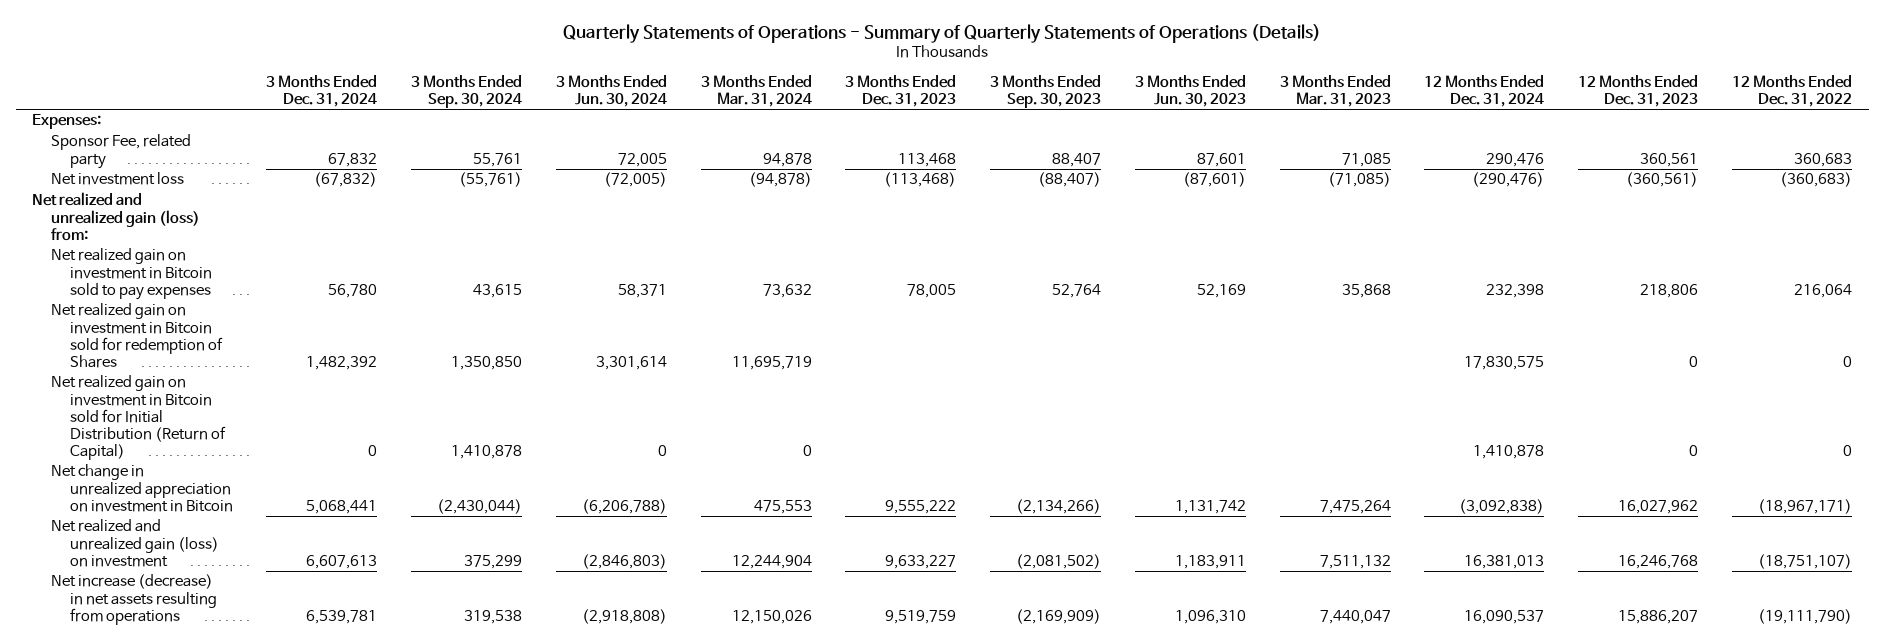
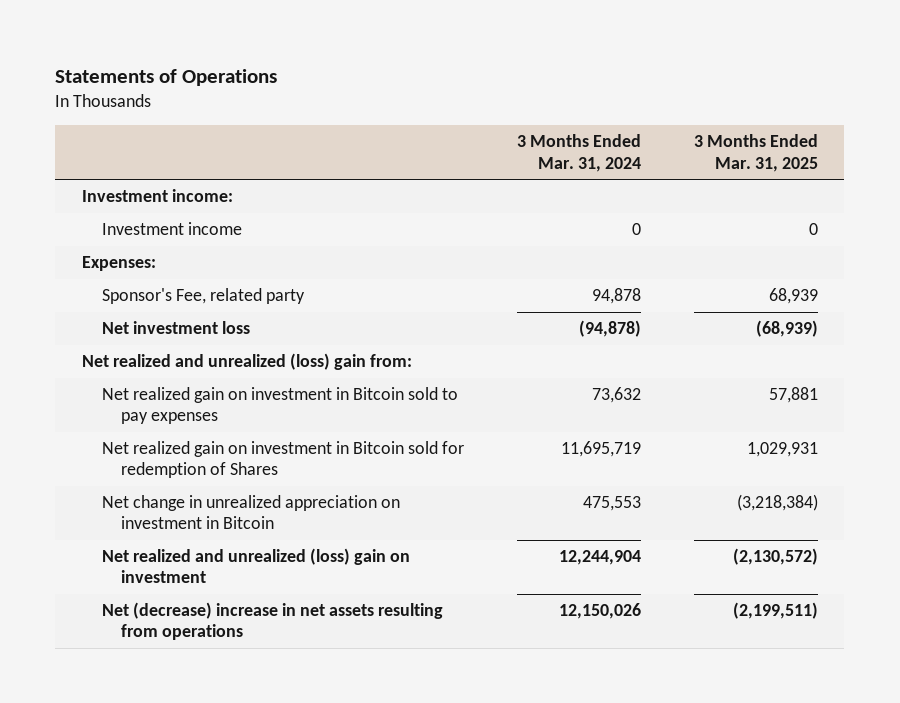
[563,23,1322,43] Quarterly Statements of Operations - Summary of Quarterly Statements of Operations (Details) -> [55,69,278,87] Statements of Operations
[266,75,378,108] 3 Months Ended Dec. 31, 2024 -> none
[411,75,523,109] 3 Months Ended Sep. 30, 2024 -> none
[555,75,667,108] 3 Months Ended Jun. 30, 2024 -> none
[845,75,957,108] 3 Months Ended Dec. 31, 2023 -> none
[990,75,1102,109] 3 Months Ended Sep. 30, 2023 -> none
[1134,75,1246,108] 3 Months Ended Jun. 30, 2023 -> none
[1279,75,1391,108] 3 Months Ended Mar. 31, 2023 -> none
[1424,75,1545,108] 12 Months Ended Dec. 31, 2024 -> none
[1578,75,1699,108] 12 Months Ended Dec. 31, 2023 -> none
[1731,75,1852,108] 12 Months Ended Dec. 31, 2022 -> none
none -> [693,134,818,172] 3 Months Ended Mar. 31, 2025
none -> [81,189,233,203] Investment income:
none -> [101,222,242,236] Investment income
[51,134,192,169] Sponsor Fee, related party -> [101,288,305,305] Sponsor's Fee, related party
[32,192,201,241] Net realized and unrealized gain (loss) from: -> [81,353,412,371] Net realized and unrealized (loss) gain from:
[51,375,226,460] Net realized gain on investment in Bitcoin sold for Initial Distribution (Return of Capital) -> none
[51,519,219,567] Net realized and unrealized gain (loss) on investment -> [101,548,410,584] Net realized and unrealized (loss) gain on investment
[51,574,217,625] Net increase (decrease) in net assets resulting from operations -> [101,602,443,641] Net (decrease) increase in net assets resulting from operations

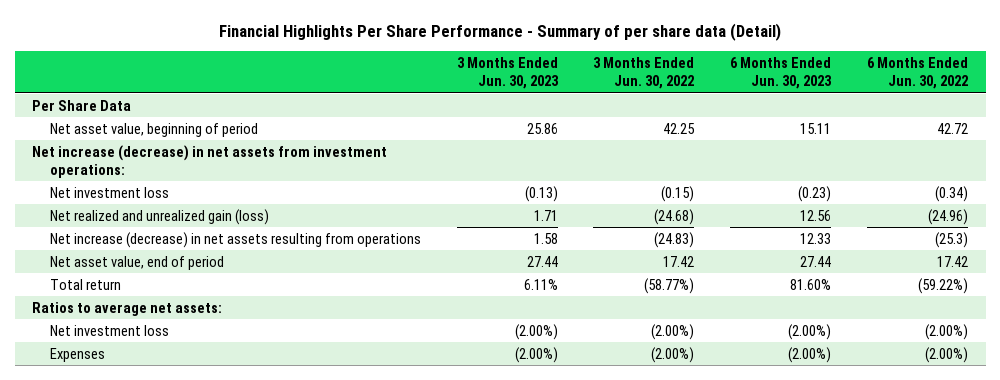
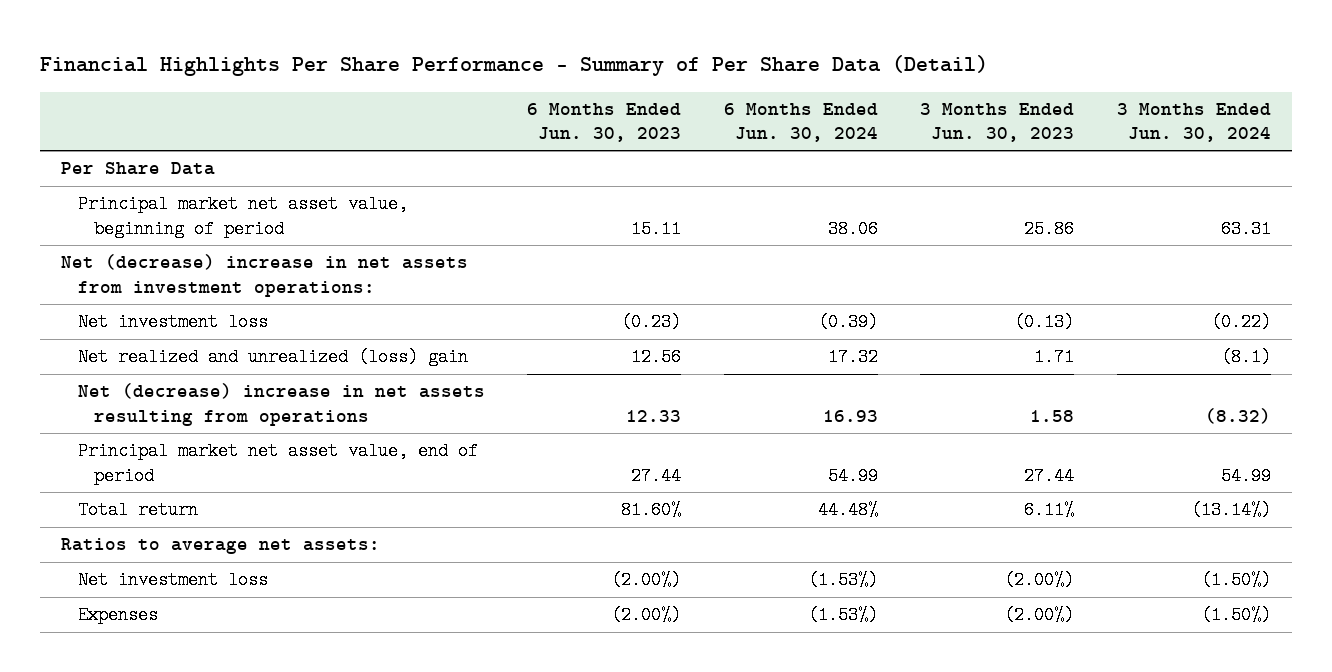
[219,22,782,41] Financial Highlights Per Share Performance - Summary of per share data (Detail) -> [40,55,989,77] Financial Highlights Per Share Performance - Summary of Per Share Data (Detail)
[593,57,695,90] 3 Months Ended Jun. 30, 2022 -> none
[866,57,968,90] 6 Months Ended Jun. 30, 2022 -> none
none -> [723,103,878,143] 6 Months Ended Jun. 30, 2024
none -> [1116,103,1271,143] 3 Months Ended Jun. 30, 2024
[49,122,258,137] Net asset value, beginning of period -> [77,195,408,238] Principal market net asset value, beginning of period
[32,144,388,178] Net increase (decrease) in net assets from investment operations: -> [61,254,469,297] Net (decrease) increase in net assets from investment operations:
[49,208,269,225] Net realized and unrealized gain (loss) -> [77,348,468,367] Net realized and unrealized (loss) gain
[49,231,421,248] Net increase (decrease) in net assets resulting from operations -> [77,383,485,426] Net (decrease) increase in net assets resulting from operations
[49,255,224,270] Net asset value, end of period -> [77,442,478,485] Principal market net asset value, end of period

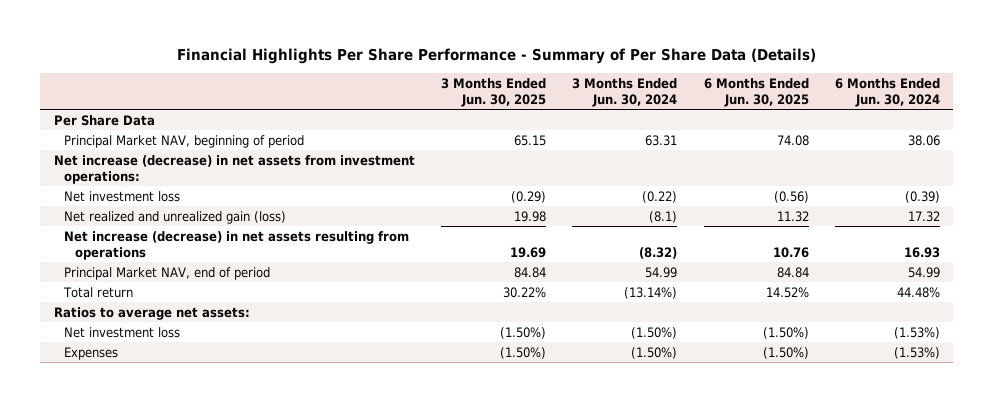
[40,55,989,77] Financial Highlights Per Share Performance - Summary of Per Share Data (Detail) -> [176,48,816,65] Financial Highlights Per Share Performance - Summary of Per Share Data (Details)
[527,103,682,143] 6 Months Ended Jun. 30, 2023 -> none
[920,103,1075,143] 3 Months Ended Jun. 30, 2023 -> none
none -> [440,77,546,107] 3 Months Ended Jun. 30, 2025
none -> [703,77,809,107] 6 Months Ended Jun. 30, 2025
[77,195,408,238] Principal market net asset value, beginning of period -> [64,134,305,148] Principal Market NAV, beginning of period
[61,254,469,297] Net (decrease) increase in net assets from investment operations: -> [53,154,415,184] Net increase (decrease) in net assets from investment operations:
[77,348,468,367] Net realized and unrealized (loss) gain -> [64,210,287,224] Net realized and unrealized gain (loss)
[77,383,485,426] Net (decrease) increase in net assets resulting from operations -> [64,230,410,260] Net increase (decrease) in net assets resulting from operations
[77,442,478,485] Principal market net asset value, end of period -> [64,266,271,280] Principal Market NAV, end of period

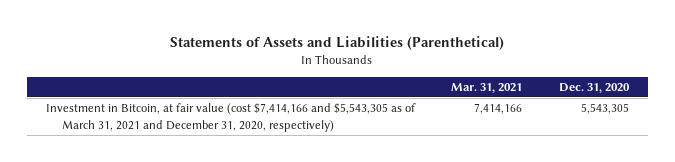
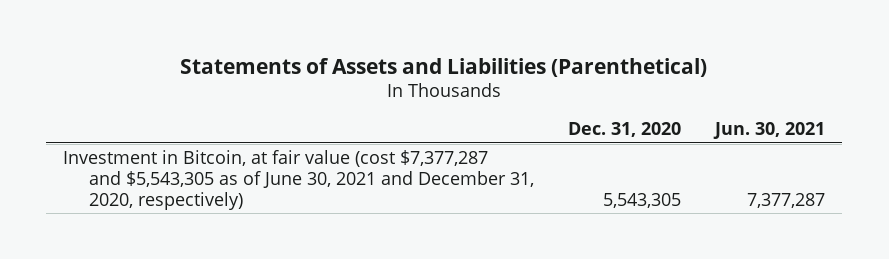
[451,82,523,93] Mar. 31, 2021 -> none
none -> [713,122,826,140] Jun. 30, 2021
[45,103,416,132] Investment in Bitcoin, at fair value (cost $7,414,166 and $5,543,305 as of March 31, 2021 and December 31, 2020, respectively) -> [63,150,534,210] Investment in Bitcoin, at fair value (cost $7,377,287 and $5,543,305 as of June 30, 2021 and December 31, 2020, respectively)

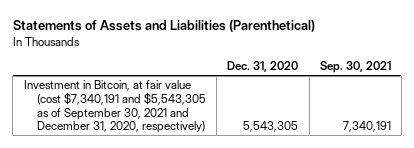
[713,122,826,140] Jun. 30, 2021 -> none
none -> [319,61,391,74] Sep. 30, 2021
[63,150,534,210] Investment in Bitcoin, at fair value (cost $7,377,287 and $5,543,305 as of June 30, 2021 and December 31, 2020, respectively) -> [23,80,207,134] Investment in Bitcoin, at fair value (cost $7,340,191 and $5,543,305 as of September 30, 2021 and December 31, 2020, respectively)

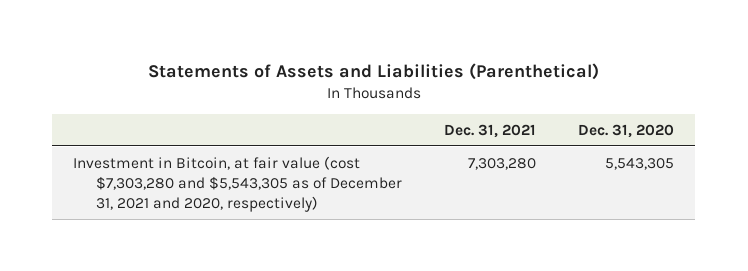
[319,61,391,74] Sep. 30, 2021 -> none
none -> [444,123,537,138] Dec. 31, 2021
[23,80,207,134] Investment in Bitcoin, at fair value (cost $7,340,191 and $5,543,305 as of September 30, 2021 and December 31, 2020, respectively) -> [73,156,403,212] Investment in Bitcoin, at fair value (cost $7,303,280 and $5,543,305 as of December 31, 2021 and 2020, respectively)

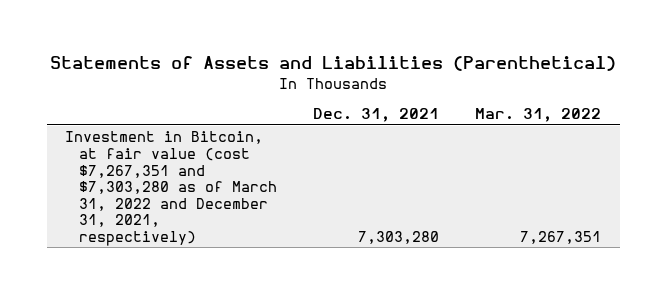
[578,123,675,138] Dec. 31, 2020 -> none
none -> [475,108,602,123] Mar. 31, 2022
[73,156,403,212] Investment in Bitcoin, at fair value (cost $7,303,280 and $5,543,305 as of December 31, 2021 and 2020, respectively) -> [65,131,277,246] Investment in Bitcoin, at fair value (cost $7,267,351 and $7,303,280 as of March 31, 2022 and December 31, 2021, respectively)

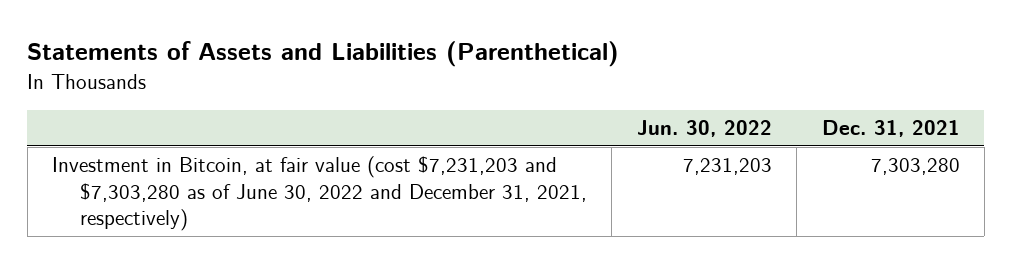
[475,108,602,123] Mar. 31, 2022 -> none
none -> [636,120,772,138] Jun. 30, 2022
[65,131,277,246] Investment in Bitcoin, at fair value (cost $7,267,351 and $7,303,280 as of March 31, 2022 and December 31, 2021, respectively) -> [52,156,588,231] Investment in Bitcoin, at fair value (cost $7,231,203 and $7,303,280 as of June 30, 2022 and December 31, 2021, respectively)

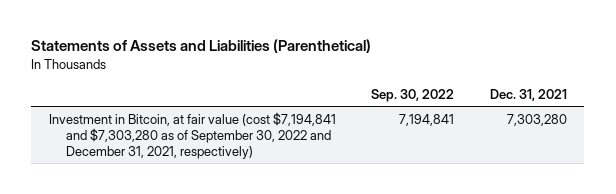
[636,120,772,138] Jun. 30, 2022 -> none
none -> [371,88,455,102] Sep. 30, 2022
[52,156,588,231] Investment in Bitcoin, at fair value (cost $7,231,203 and $7,303,280 as of June 30, 2022 and December 31, 2021, respectively) -> [49,111,337,159] Investment in Bitcoin, at fair value (cost $7,194,841 and $7,303,280 as of September 30, 2022 and December 31, 2021, respectively)

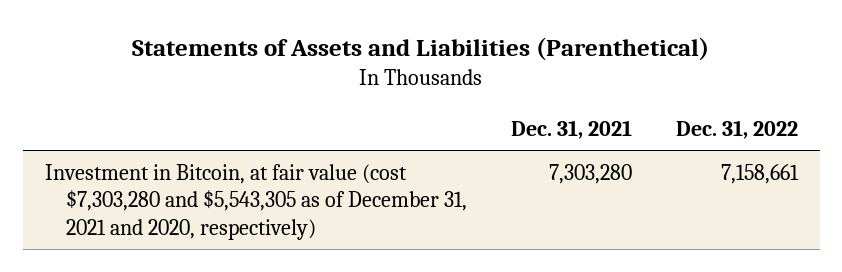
[371,88,455,102] Sep. 30, 2022 -> none
none -> [675,119,798,139] Dec. 31, 2022
[49,111,337,159] Investment in Bitcoin, at fair value (cost $7,194,841 and $7,303,280 as of September 30, 2022 and December 31, 2021, respectively) -> [44,163,468,240] Investment in Bitcoin, at fair value (cost $7,303,280 and $5,543,305 as of December 31, 2021 and 2020, respectively)

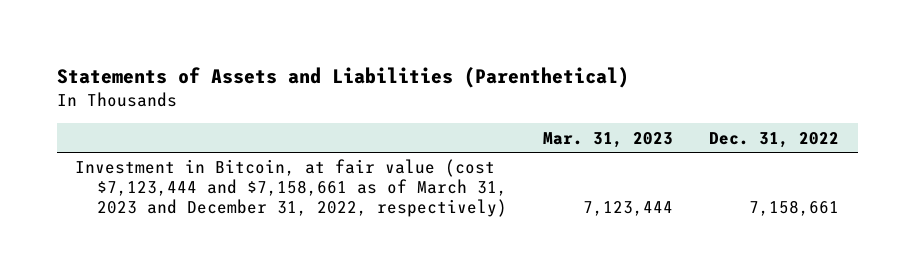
[510,119,632,139] Dec. 31, 2021 -> none
none -> [543,131,674,148] Mar. 31, 2023
[44,163,468,240] Investment in Bitcoin, at fair value (cost $7,303,280 and $5,543,305 as of December 31, 2021 and 2020, respectively) -> [74,159,507,218] Investment in Bitcoin, at fair value (cost $7,123,444 and $7,158,661 as of March 31, 2023 and December 31, 2022, respectively)

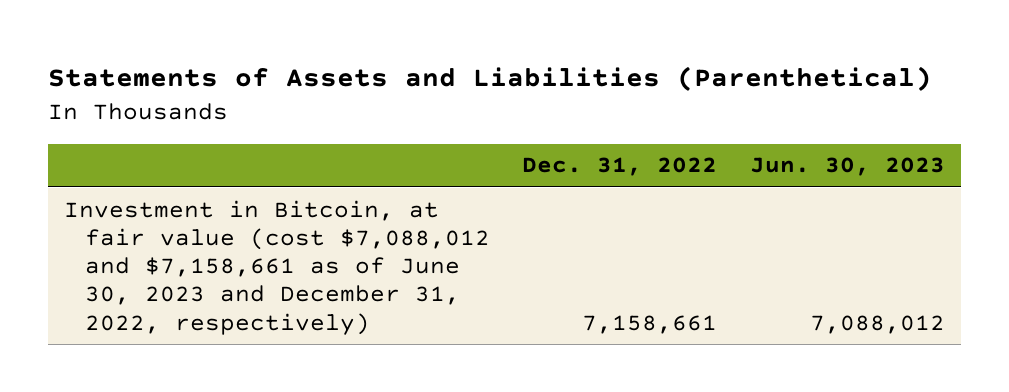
[543,131,674,148] Mar. 31, 2023 -> none
none -> [749,157,945,177] Jun. 30, 2023
[74,159,507,218] Investment in Bitcoin, at fair value (cost $7,123,444 and $7,158,661 as of March 31, 2023 and December 31, 2022, respectively) -> [64,199,491,335] Investment in Bitcoin, at fair value (cost $7,088,012 and $7,158,661 as of June 30, 2023 and December 31, 2022, respectively)

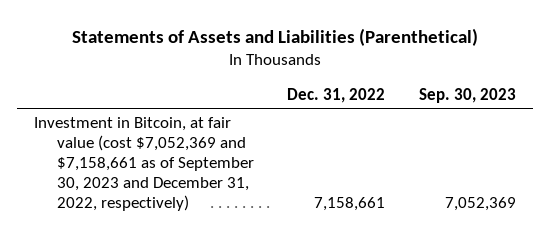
[749,157,945,177] Jun. 30, 2023 -> none
none -> [418,88,516,104] Sep. 30, 2023
[64,199,491,335] Investment in Bitcoin, at fair value (cost $7,088,012 and $7,158,661 as of June 30, 2023 and December 31, 2022, respectively) -> [33,116,254,212] Investment in Bitcoin, at fair value (cost $7,052,369 and $7,158,661 as of September 30, 2023 and December 31, 2022, respectively)

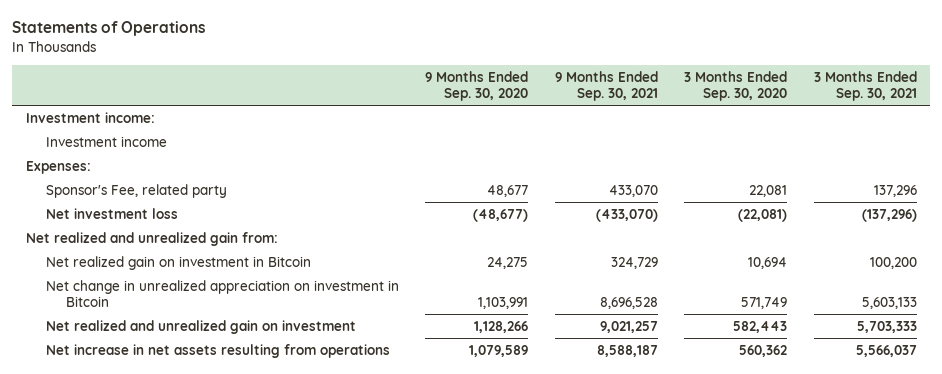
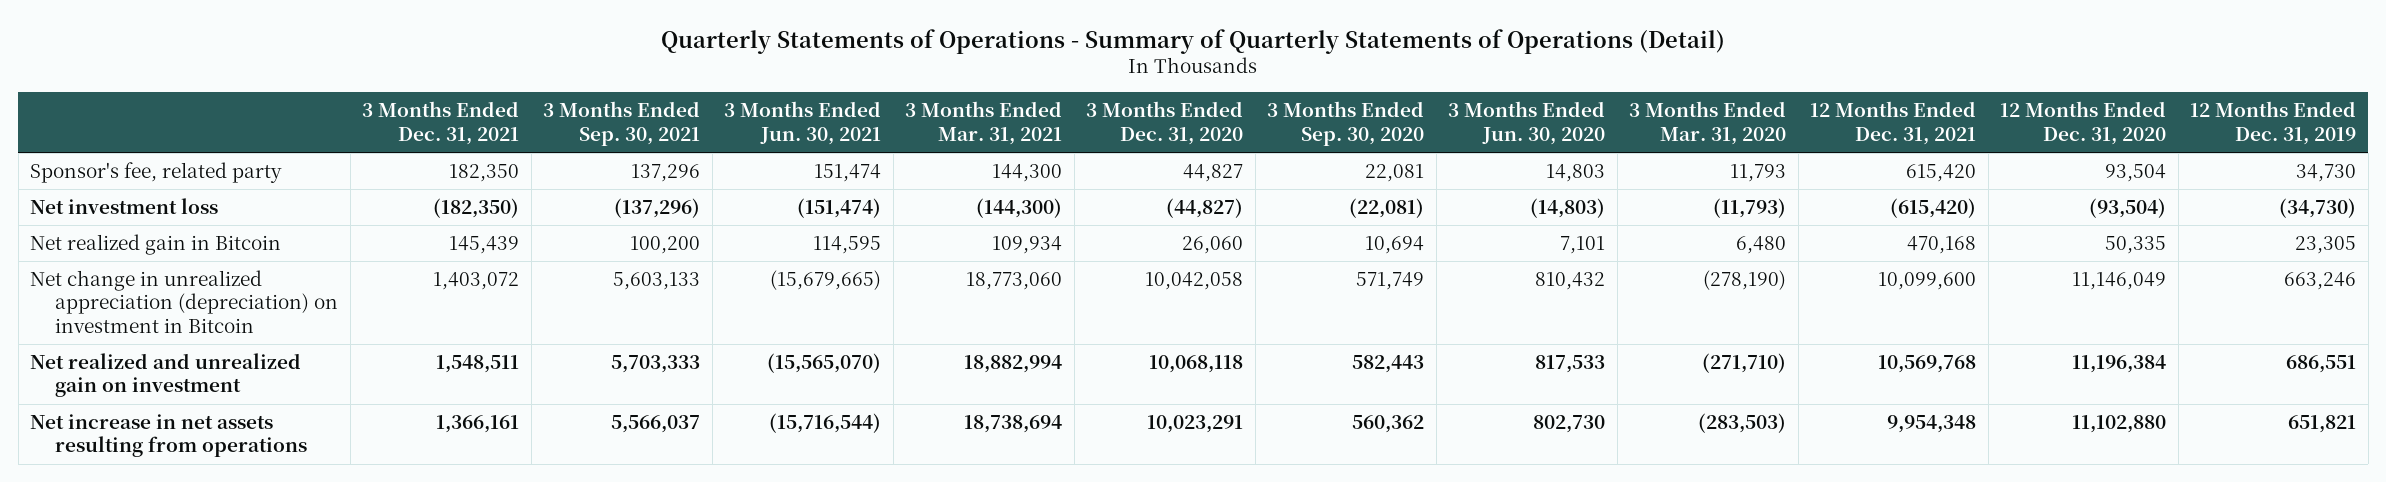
[12,21,206,37] Statements of Operations -> [661,28,1726,54] Quarterly Statements of Operations - Summary of Quarterly Statements of Operations (Detail)
[425,70,529,102] 9 Months Ended Sep. 30, 2020 -> none
[554,70,658,102] 9 Months Ended Sep. 30, 2021 -> none
none -> [362,101,520,145] 3 Months Ended Dec. 31, 2021
none -> [724,101,882,145] 3 Months Ended Jun. 30, 2021
none -> [905,101,1063,145] 3 Months Ended Mar. 31, 2021
none -> [1086,101,1244,145] 3 Months Ended Dec. 31, 2020
none -> [1448,101,1606,145] 3 Months Ended Jun. 30, 2020
none -> [1629,101,1787,145] 3 Months Ended Mar. 31, 2020
none -> [1810,101,1977,145] 12 Months Ended Dec. 31, 2021
none -> [2000,101,2167,145] 12 Months Ended Dec. 31, 2020
none -> [2190,101,2357,145] 12 Months Ended Dec. 31, 2019
[25,111,155,123] Investment income: -> none
[45,135,167,147] Investment income -> none
[25,160,91,174] Expenses: -> none
[45,183,227,198] Sponsor's Fee, related party -> [30,162,283,184] Sponsor's fee, related party
[25,231,278,246] Net realized and unrealized gain from: -> none
[45,255,311,270] Net realized gain on investment in Bitcoin -> [30,234,282,256] Net realized gain in Bitcoin
[45,279,399,307] Net change in unrealized appreciation on investment in Bitcoin -> [30,270,339,333] Net change in unrealized appreciation (depreciation) on investment in Bitcoin

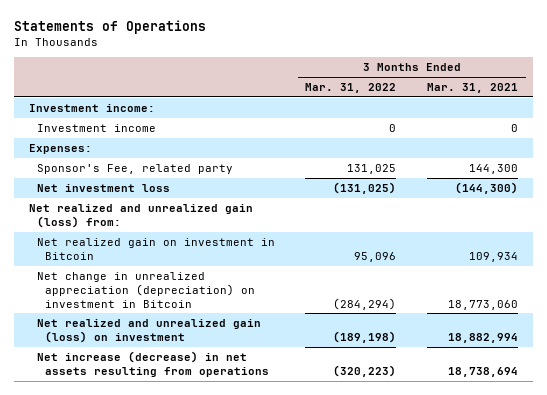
[661,28,1726,54] Quarterly Statements of Operations - Summary of Quarterly Statements of Operations (Detail) -> [13,19,206,34] Statements of Operations
[362,101,520,145] 3 Months Ended Dec. 31, 2021 -> none
[543,101,701,146] 3 Months Ended Sep. 30, 2021 -> none
[724,101,882,145] 3 Months Ended Jun. 30, 2021 -> none
[1086,101,1244,145] 3 Months Ended Dec. 31, 2020 -> none
[1267,101,1425,146] 3 Months Ended Sep. 30, 2020 -> none
[1448,101,1606,145] 3 Months Ended Jun. 30, 2020 -> none
[1629,101,1787,145] 3 Months Ended Mar. 31, 2020 -> none
[1810,101,1977,145] 12 Months Ended Dec. 31, 2021 -> none
[2000,101,2167,145] 12 Months Ended Dec. 31, 2020 -> none
[2190,101,2357,145] 12 Months Ended Dec. 31, 2019 -> none
none -> [305,82,397,93] Mar. 31, 2022
none -> [28,103,155,112] Investment income:
none -> [36,123,156,132] Investment income
none -> [28,143,92,154] Expenses:
[30,162,283,184] Sponsor's fee, related party -> [36,163,233,174] Sponsor's Fee, related party
none -> [28,203,253,228] Net realized and unrealized gain (loss) from:
[30,234,282,256] Net realized gain in Bitcoin -> [36,237,275,260] Net realized gain on investment in Bitcoin
[30,353,302,398] Net realized and unrealized gain on investment -> [36,318,261,343] Net realized and unrealized gain (loss) on investment
[30,414,308,458] Net increase in net assets resulting from operations -> [36,350,269,377] Net increase (decrease) in net assets resulting from operations

